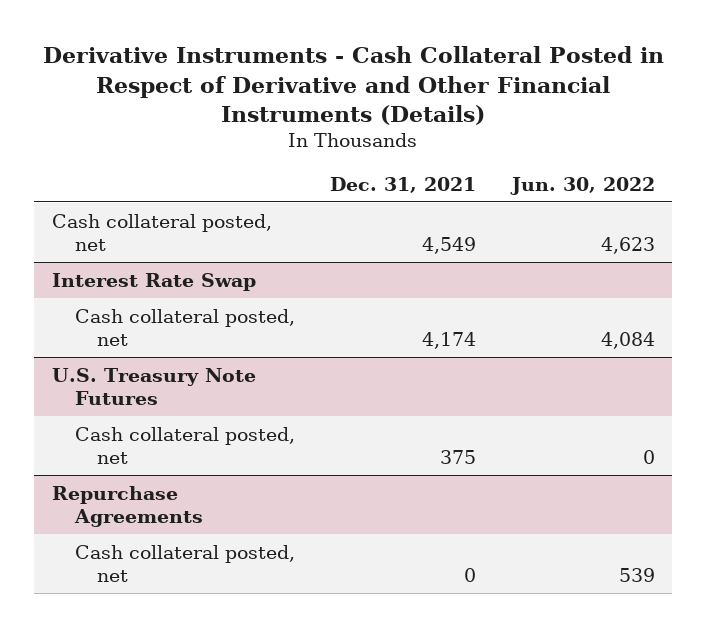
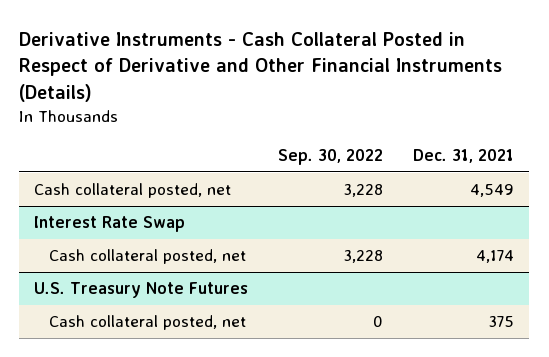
[509,176,655,195] Jun. 30, 2022 -> none
none -> [278,149,384,166] Sep. 30, 2022
[52,485,203,528] Repurchase Agreements -> none
[74,544,295,583] Cash collateral posted, net -> none

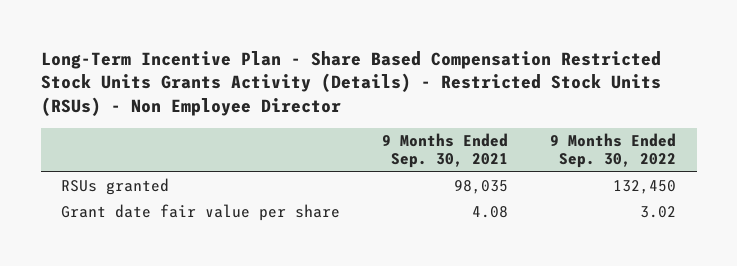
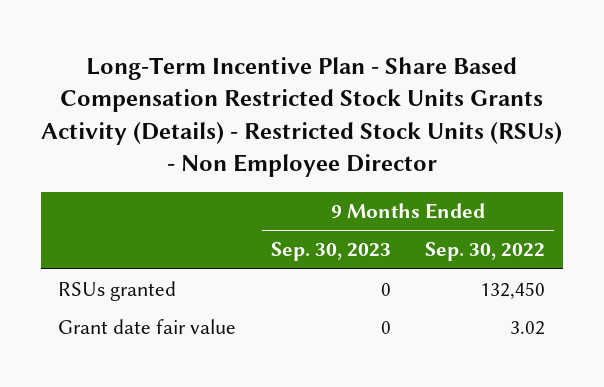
[382,132,509,169] 9 Months Ended Sep. 30, 2021 -> none
none -> [270,242,391,262] Sep. 30, 2023
[61,204,341,222] Grant date fair value per share -> [58,318,237,334] Grant date fair value

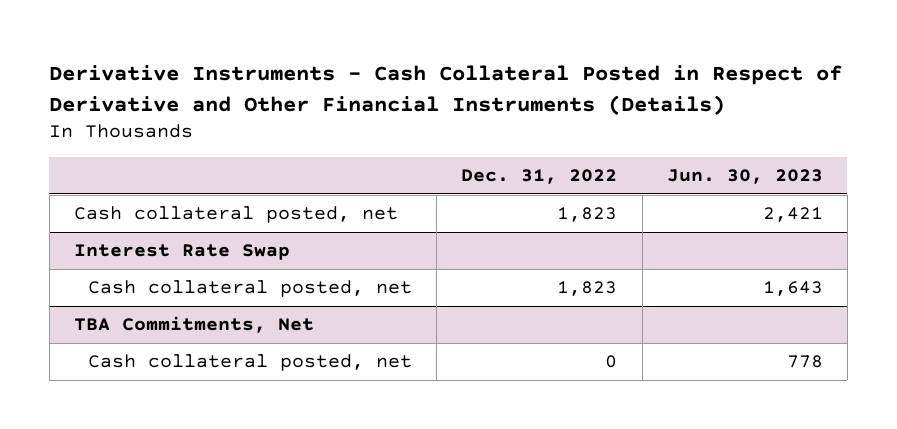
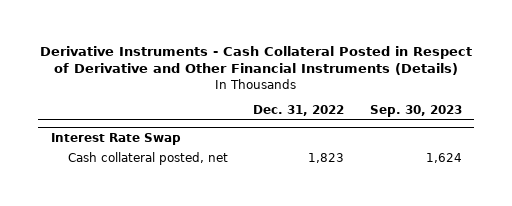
[666,169,823,185] Jun. 30, 2023 -> none
none -> [369,105,462,118] Sep. 30, 2023
[73,206,398,224] Cash collateral posted, net -> none
[73,316,314,334] TBA Commitments, Net -> none
[88,354,413,372] Cash collateral posted, net -> none

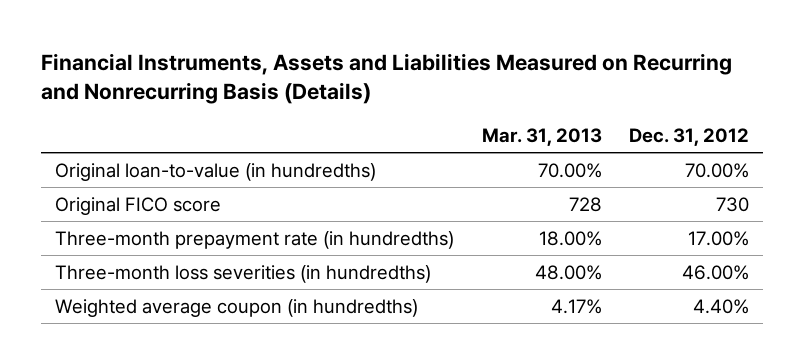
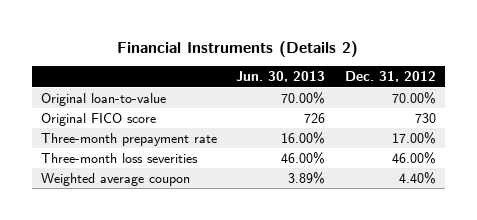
[41,53,733,105] Financial Instruments, Assets and Liabilities Measured on Recurring and Nonrecurring Basis (Details) -> [117,40,359,57] Financial Instruments (Details 2)
[481,127,602,146] Mar. 31, 2013 -> none
none -> [236,71,326,83] Jun. 30, 2013
[54,162,376,181] Original loan-to-value (in hundredths) -> [41,92,167,106] Original loan-to-value
[54,230,454,249] Three-month prepayment rate (in hundredths) -> [41,132,218,146] Three-month prepayment rate
[54,264,431,283] Three-month loss severities (in hundredths) -> [41,152,199,163] Three-month loss severities
[54,298,418,317] Weighted average coupon (in hundredths) -> [41,172,191,186] Weighted average coupon

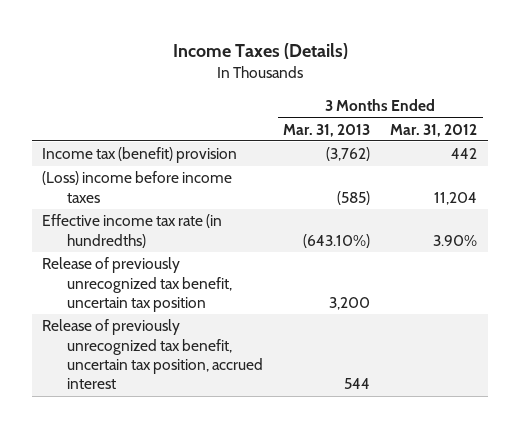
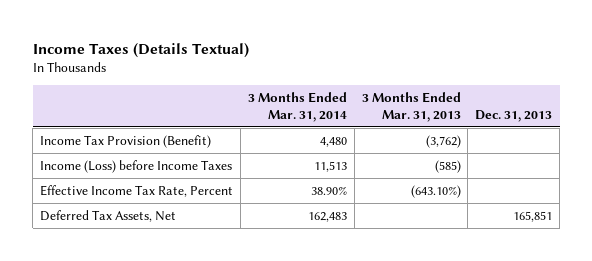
[172,42,348,59] Income Taxes (Details) -> [32,42,249,58] Income Taxes (Details Textual)
[390,123,478,137] Mar. 31, 2012 -> none
none -> [247,92,347,122] 3 Months Ended Mar. 31, 2014
none -> [475,109,553,122] Dec. 31, 2013
[42,257,233,312] Release of previously unrecognized tax benefit, uncertain tax position -> none
[42,319,264,390] Release of previously unrecognized tax benefit, uncertain tax position, accrued interest -> none
[42,147,238,164] Income tax (benefit) provision -> [40,134,212,148] Income Tax Provision (Benefit)
[42,171,233,203] (Loss) income before income taxes -> [40,159,233,173] Income (Loss) before Income Taxes
[42,214,223,248] Effective income tax rate (in hundredths) -> [40,184,234,197] Effective Income Tax Rate, Percent
none -> [40,209,177,222] Deferred Tax Assets, Net

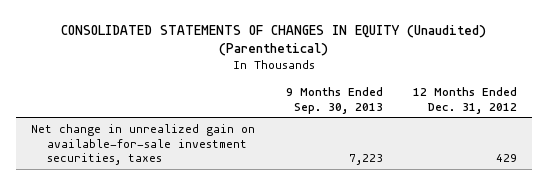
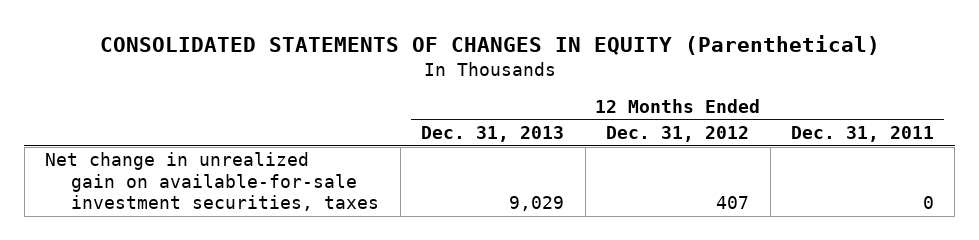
[61,24,487,57] CONSOLIDATED STATEMENTS OF CHANGES IN EQUITY (Unaudited) (Parenthetical) -> [99,35,880,56] CONSOLIDATED STATEMENTS OF CHANGES IN EQUITY (Parenthetical)
[285,86,383,114] 9 Months Ended Sep. 30, 2013 -> none
none -> [421,126,565,143] Dec. 31, 2013
none -> [790,126,934,143] Dec. 31, 2011
[495,154,517,163] 429 -> [716,196,750,210] 407

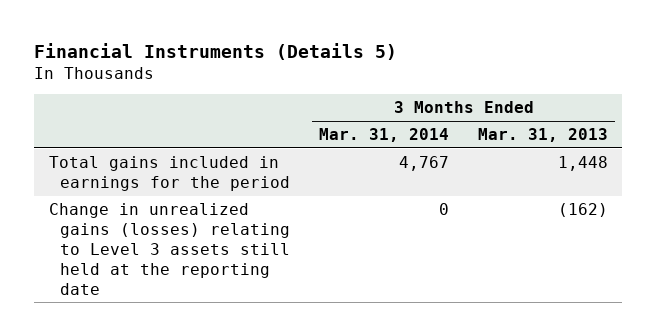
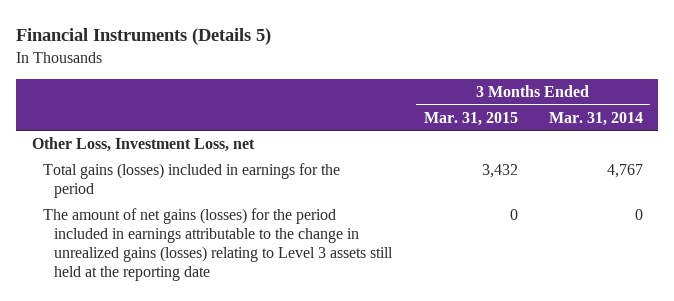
[477,128,608,143] Mar. 31, 2013 -> none
none -> [423,111,518,126] Mar. 31, 2015
none -> [31,137,255,153] Other Loss, Investment Loss, net
[48,156,291,191] Total gains included in earnings for the period -> [43,163,341,199] Total gains (losses) included in earnings for the period
[48,203,291,295] Change in unrealized gains (losses) relating to Level 3 assets still held at the reporting date -> [43,208,394,282] The amount of net gains (losses) for the period included in earnings attributable to the change in unrealized gains (losses) relating to Level 3 assets still held at the reporting date

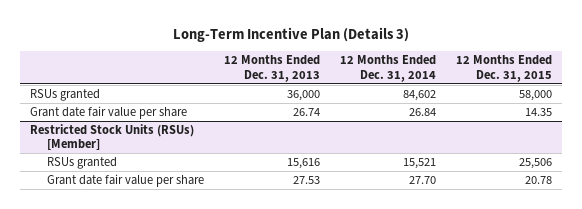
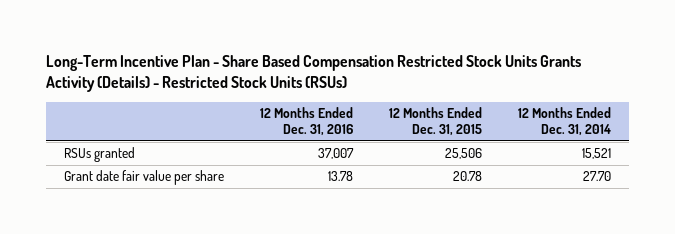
[173,26,410,42] Long-Term Incentive Plan (Details 3) -> [45,54,581,92] Long-Term Incentive Plan - Share Based Compensation Restricted Stock Units Grants Activity (Details) - Restricted Stock Units (RSUs)
[224,55,321,82] 12 Months Ended Dec. 31, 2013 -> none
none -> [259,107,353,137] 12 Months Ended Dec. 31, 2016
[29,88,100,101] RSUs granted -> none
[29,105,187,119] Grant date fair value per share -> none
[29,123,194,151] Restricted Stock Units (RSUs) [Member] -> none

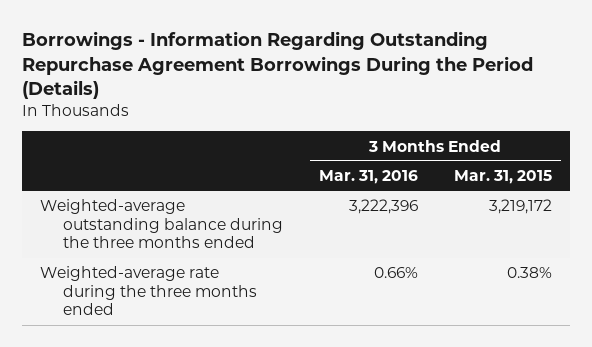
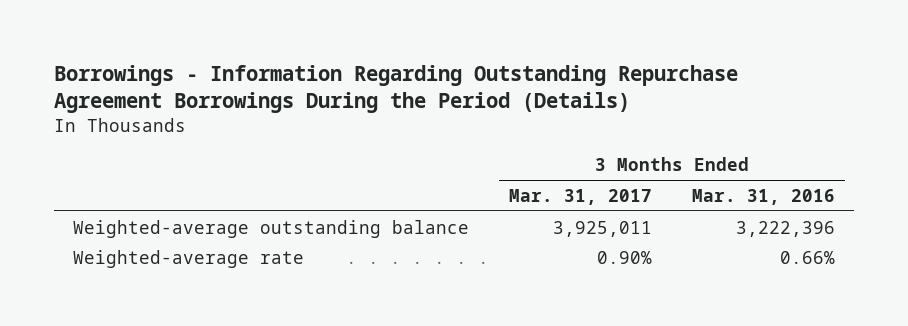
[453,170,552,185] Mar. 31, 2015 -> none
none -> [509,188,653,205] Mar. 31, 2017
[40,199,283,249] Weighted-average outstanding balance during the three months ended -> [73,219,470,238] Weighted-average outstanding balance
[40,266,257,316] Weighted-average rate during the three months ended -> [73,249,305,268] Weighted-average rate

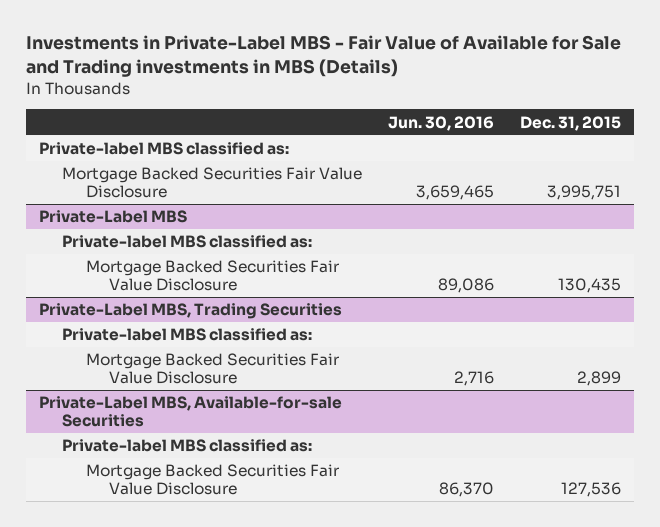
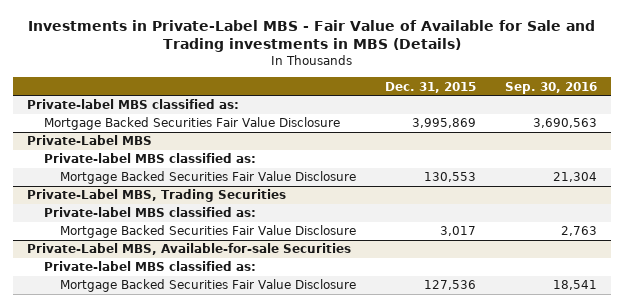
[388,115,495,131] Jun. 30, 2016 -> none
none -> [505,81,598,94] Sep. 30, 2016
[547,185,622,201] 3,995,751 -> [412,118,477,129] 3,995,869
[558,278,622,294] 130,435 -> [424,172,477,183] 130,553
[577,371,622,387] 2,899 -> [440,226,477,237] 3,017

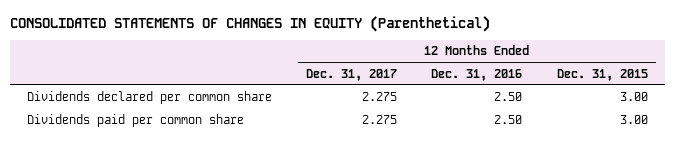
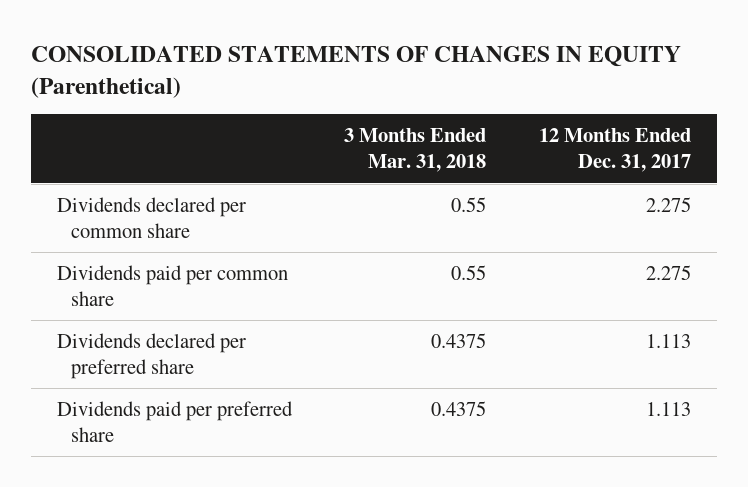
[431,68,523,81] Dec. 31, 2016 -> none
[556,68,648,81] Dec. 31, 2015 -> none
none -> [344,128,487,173] 3 Months Ended Mar. 31, 2018
none -> [56,332,246,379] Dividends declared per preferred share
none -> [56,400,293,442] Dividends paid per preferred share

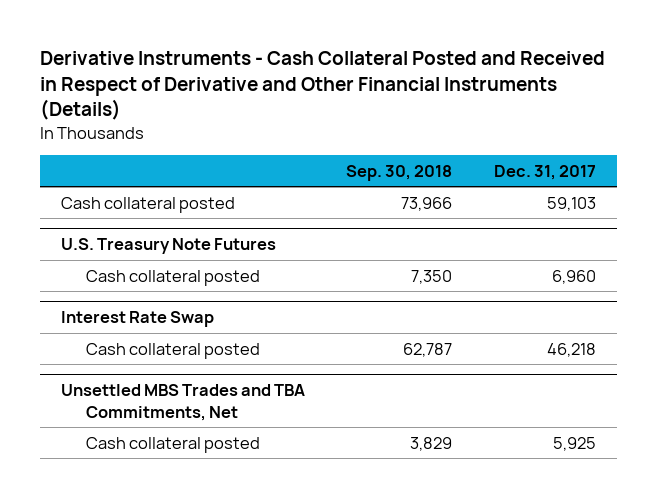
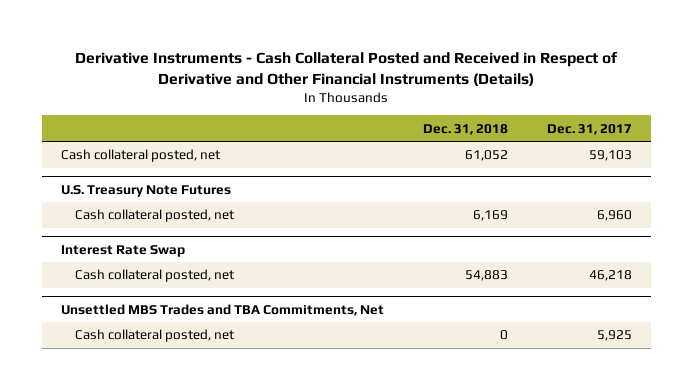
[346,164,453,181] Sep. 30, 2018 -> none
none -> [422,123,508,135] Dec. 31, 2018
[60,196,235,213] Cash collateral posted -> [61,149,222,163] Cash collateral posted, net
[86,269,261,286] Cash collateral posted -> [74,209,235,223] Cash collateral posted, net
[86,342,261,359] Cash collateral posted -> [74,269,235,283] Cash collateral posted, net
[86,436,261,453] Cash collateral posted -> [74,329,235,343] Cash collateral posted, net

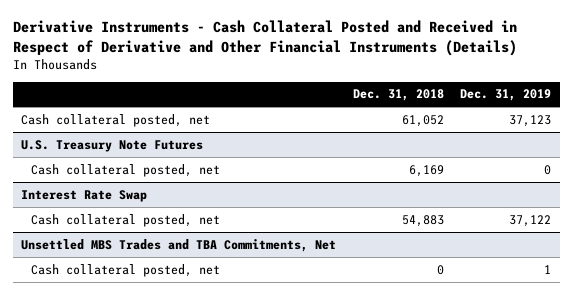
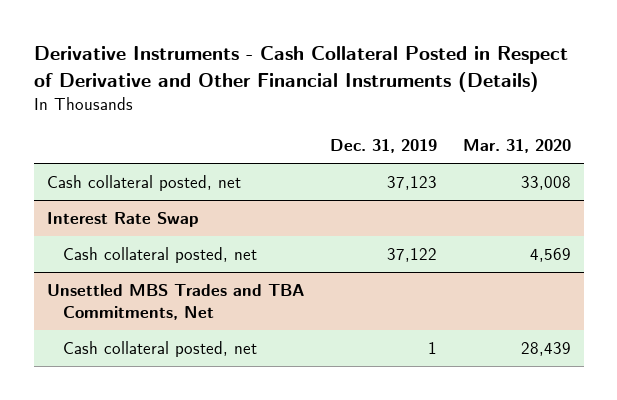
[12,20,517,56] Derivative Instruments - Cash Collateral Posted and Received in Respect of Derivative and Other Financial Instruments (Details) -> [33,46,568,93] Derivative Instruments - Cash Collateral Posted in Respect of Derivative and Other Financial Instruments (Details)
[352,89,444,102] Dec. 31, 2018 -> none
none -> [462,139,571,154] Mar. 31, 2020
[20,139,203,152] U.S. Treasury Note Futures -> none
[30,163,220,177] Cash collateral posted, net -> none

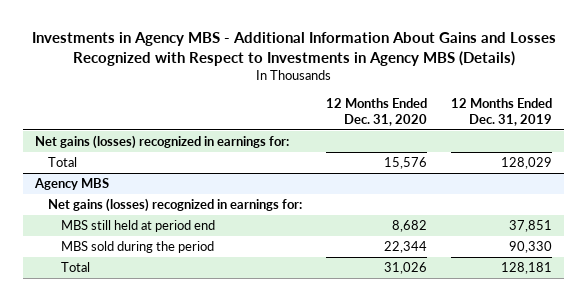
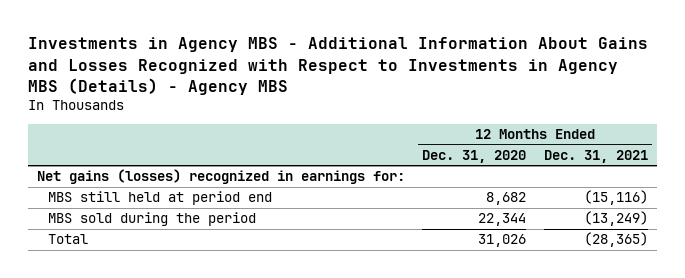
[31,32,556,66] Investments in Agency MBS - Additional Information About Gains and Losses Recognized with Respect to Investments in Agency MBS (Details) -> [28,37,649,95] Investments in Agency MBS - Additional Information About Gains and Losses Recognized with Respect to Investments in Agency MBS (Details) - Agency MBS
[450,97,552,126] 12 Months Ended Dec. 31, 2019 -> none
none -> [543,150,648,164] Dec. 31, 2021
[48,157,78,168] Total -> none
[34,178,110,191] Agency MBS -> none
[48,198,303,213] Net gains (losses) recognized in earnings for: -> none

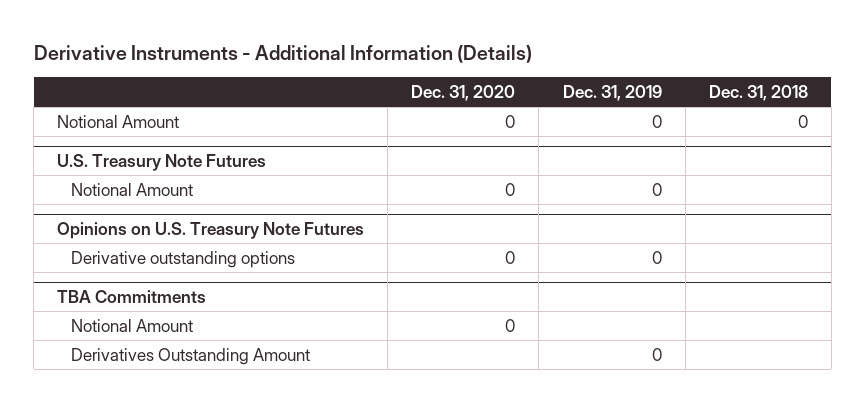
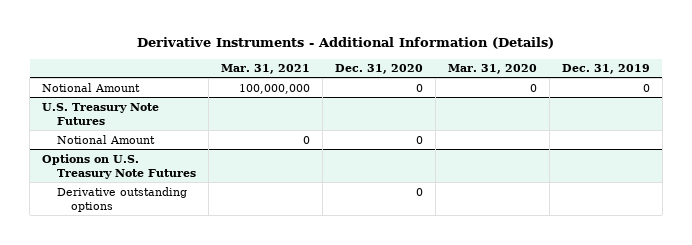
[708,85,808,102] Dec. 31, 2018 -> none
none -> [220,64,310,75] Mar. 31, 2021
none -> [447,64,537,75] Mar. 31, 2020
[70,182,193,196] Notional Amount -> none
[57,222,365,240] Opinions on U.S. Treasury Note Futures -> none
[70,250,295,268] Derivative outstanding options -> none
[57,290,207,304] TBA Commitments -> none
[70,347,310,365] Derivatives Outstanding Amount -> none
none -> [42,153,196,179] Options on U.S. Treasury Note Futures
none -> [56,186,187,212] Derivative outstanding options

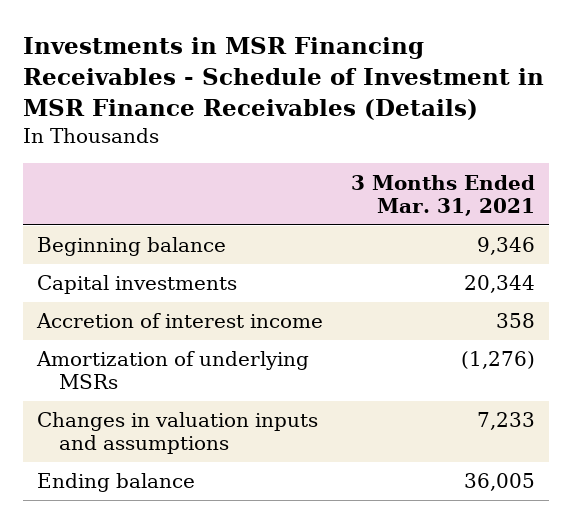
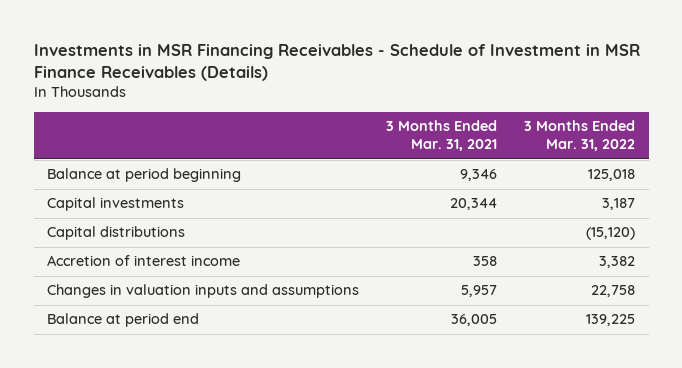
none -> [524,120,636,152] 3 Months Ended Mar. 31, 2022
[37,237,227,257] Beginning balance -> [47,168,242,183] Balance at period beginning
none -> [47,226,186,241] Capital distributions
[36,351,310,390] Amortization of underlying MSRs -> none
[477,412,536,431] 7,233 -> [461,285,498,298] 5,957
[37,473,196,493] Ending balance -> [47,313,200,328] Balance at period end

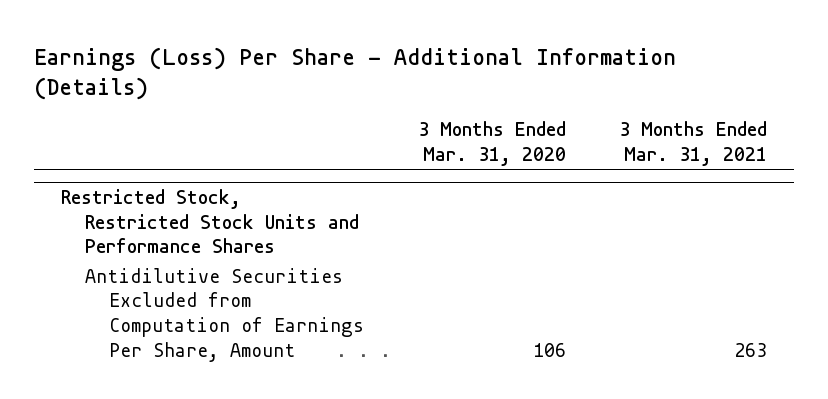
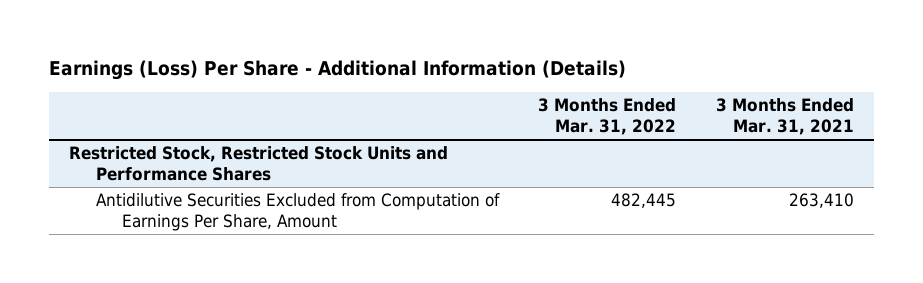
[417,121,566,167] 3 Months Ended Mar. 31, 2020 -> none
none -> [538,98,677,136] 3 Months Ended Mar. 31, 2022
[734,342,768,357] 263 -> [789,193,855,209] 263,410

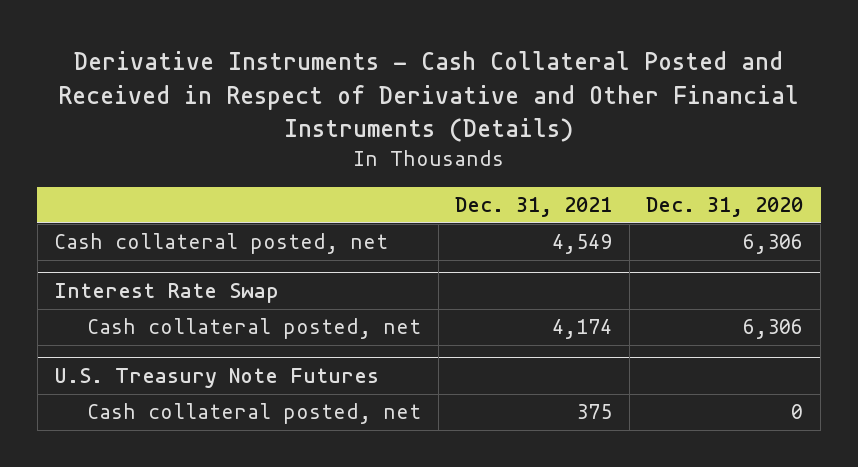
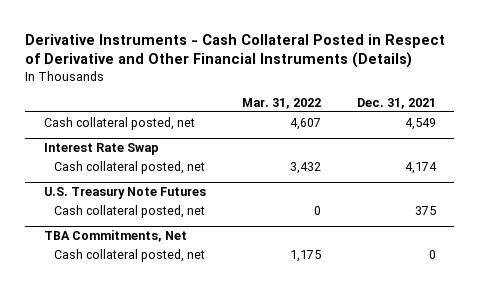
[57,51,799,142] Derivative Instruments - Cash Collateral Posted and Received in Respect of Derivative and Other Financial Instruments (Details) -> [25,33,446,69] Derivative Instruments - Cash Collateral Posted in Respect of Derivative and Other Financial Instruments (Details)
[646,197,804,218] Dec. 31, 2020 -> none
none -> [241,98,321,110] Mar. 31, 2022
none -> [43,230,187,243] TBA Commitments, Net
none -> [54,248,206,262] Cash collateral posted, net

